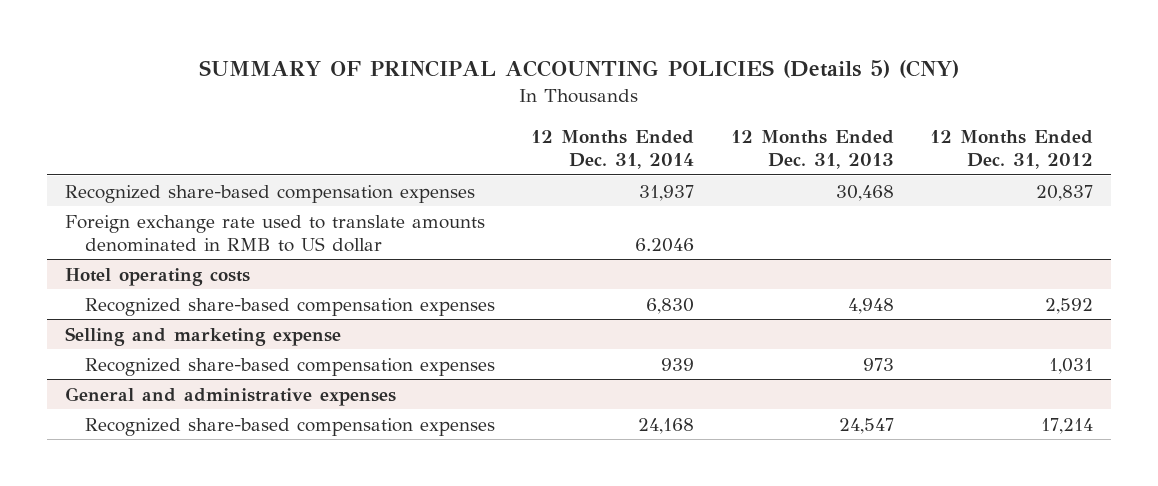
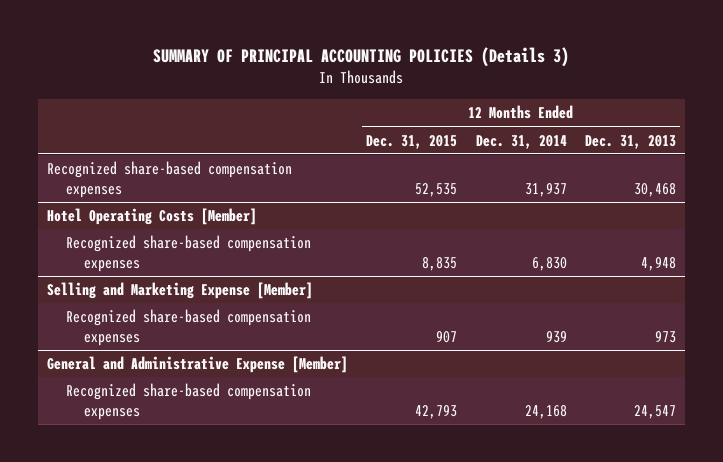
[198,60,959,79] SUMMARY OF PRINCIPAL ACCOUNTING POLICIES (Details 5) (CNY) -> [153,47,570,68] SUMMARY OF PRINCIPAL ACCOUNTING POLICIES (Details 3)
[930,130,1094,170] 12 Months Ended Dec. 31, 2012 -> none
none -> [366,134,458,149] Dec. 31, 2015
[64,214,485,252] Foreign exchange rate used to translate amounts denominated in RMB to US dollar -> none
[64,267,250,286] Hotel operating costs -> [47,208,258,226] Hotel Operating Costs [Member]
[64,326,341,346] Selling and marketing expense -> [47,282,314,300] Selling and Marketing Expense [Member]
[64,386,396,406] General and administrative expenses -> [47,356,349,374] General and Administrative Expense [Member]

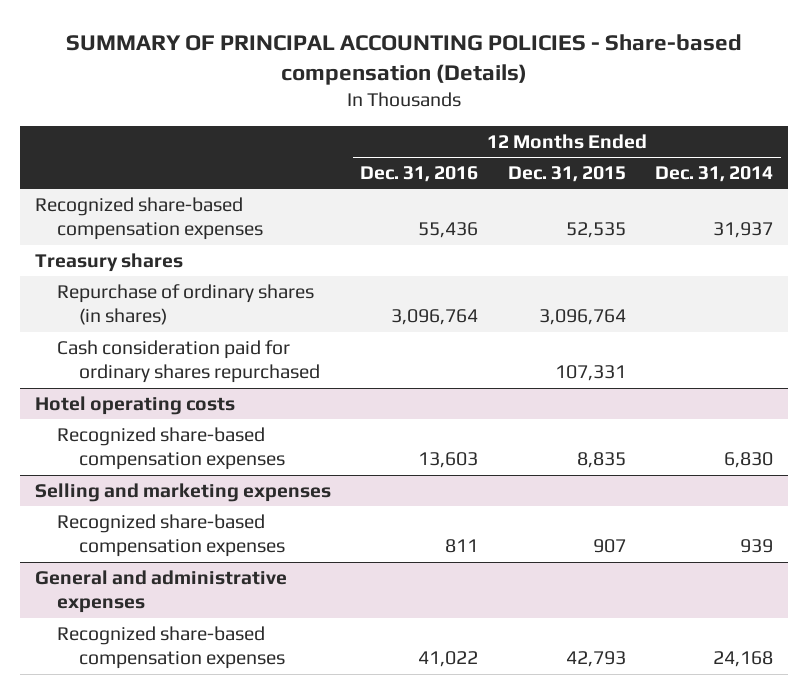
[153,47,570,68] SUMMARY OF PRINCIPAL ACCOUNTING POLICIES (Details 3) -> [65,33,742,86] SUMMARY OF PRINCIPAL ACCOUNTING POLICIES - Share-based compensation (Details)
[584,134,676,149] Dec. 31, 2013 -> none
none -> [360,166,479,183] Dec. 31, 2016
none -> [34,252,183,272] Treasury shares
none -> [57,283,315,326] Repurchase of ordinary shares (in shares)
none -> [57,339,321,384] Cash consideration paid for ordinary shares repurchased
[47,208,258,226] Hotel Operating Costs [Member] -> [34,395,235,415] Hotel operating costs
[47,282,314,300] Selling and Marketing Expense [Member] -> [34,482,331,502] Selling and marketing expenses
[47,356,349,374] General and Administrative Expense [Member] -> [34,569,287,614] General and administrative expenses

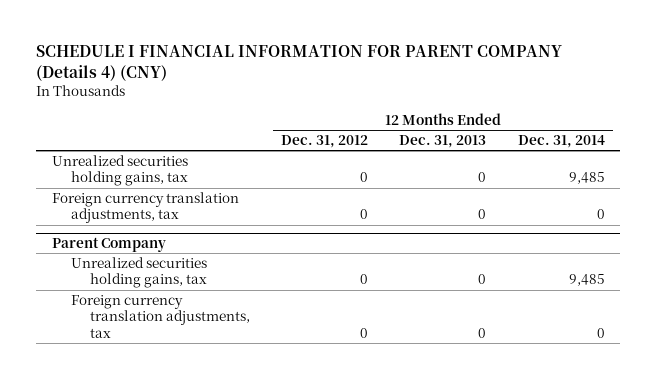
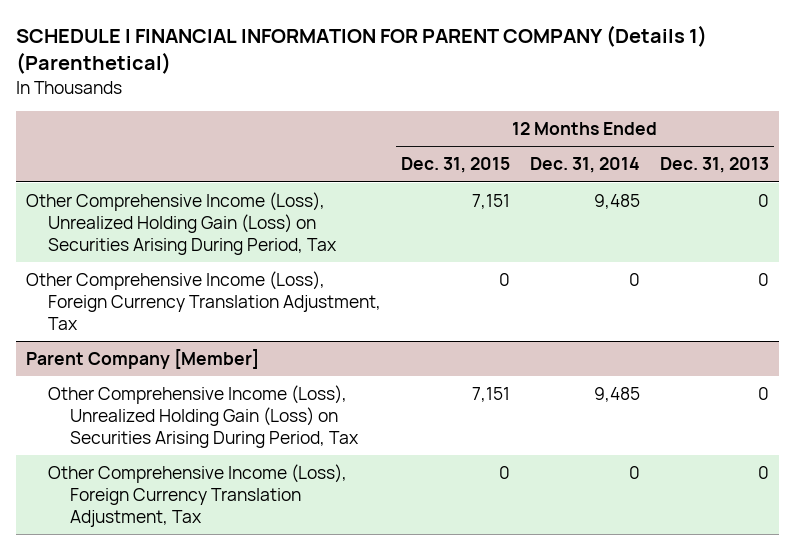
[36,45,563,82] SCHEDULE I FINANCIAL INFORMATION FOR PARENT COMPANY (Details 4) (CNY) -> [16,25,708,75] SCHEDULE I FINANCIAL INFORMATION FOR PARENT COMPANY (Details 1) (Parenthetical)
[281,135,369,149] Dec. 31, 2012 -> none
none -> [400,157,510,174] Dec. 31, 2015
[51,155,188,187] Unrealized securities holding gains, tax -> [25,192,337,256] Other Comprehensive Income (Loss), Unrealized Holding Gain (Loss) on Securities Arising During Period, Tax
[51,192,239,224] Foreign currency translation adjustments, tax -> [25,271,381,331] Other Comprehensive Income (Loss), Foreign Currency Translation Adjustment, Tax
[51,237,166,253] Parent Company -> [25,349,259,370] Parent Company [Member]
[70,257,207,289] Unrealized securities holding gains, tax -> [47,385,359,449] Other Comprehensive Income (Loss), Unrealized Holding Gain (Loss) on Securities Arising During Period, Tax
[70,295,250,338] Foreign currency translation adjustments, tax -> [47,464,347,528] Other Comprehensive Income (Loss), Foreign Currency Translation Adjustment, Tax

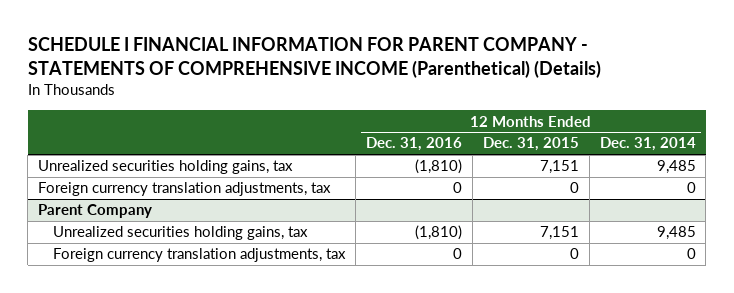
[16,25,708,75] SCHEDULE I FINANCIAL INFORMATION FOR PARENT COMPANY (Details 1) (Parenthetical) -> [27,37,601,78] SCHEDULE I FINANCIAL INFORMATION FOR PARENT COMPANY - STATEMENTS OF COMPREHENSIVE INCOME (Parenthetical) (Details)
[659,157,769,174] Dec. 31, 2013 -> none
none -> [366,137,463,152] Dec. 31, 2016
[25,192,337,256] Other Comprehensive Income (Loss), Unrealized Holding Gain (Loss) on Securities Arising During Period, Tax -> [38,160,294,175] Unrealized securities holding gains, tax
[25,271,381,331] Other Comprehensive Income (Loss), Foreign Currency Translation Adjustment, Tax -> [38,182,332,197] Foreign currency translation adjustments, tax
[25,349,259,370] Parent Company [Member] -> [38,204,153,219] Parent Company
[47,385,359,449] Other Comprehensive Income (Loss), Unrealized Holding Gain (Loss) on Securities Arising During Period, Tax -> [53,226,309,241] Unrealized securities holding gains, tax
[47,464,347,528] Other Comprehensive Income (Loss), Foreign Currency Translation Adjustment, Tax -> [53,248,347,263] Foreign currency translation adjustments, tax

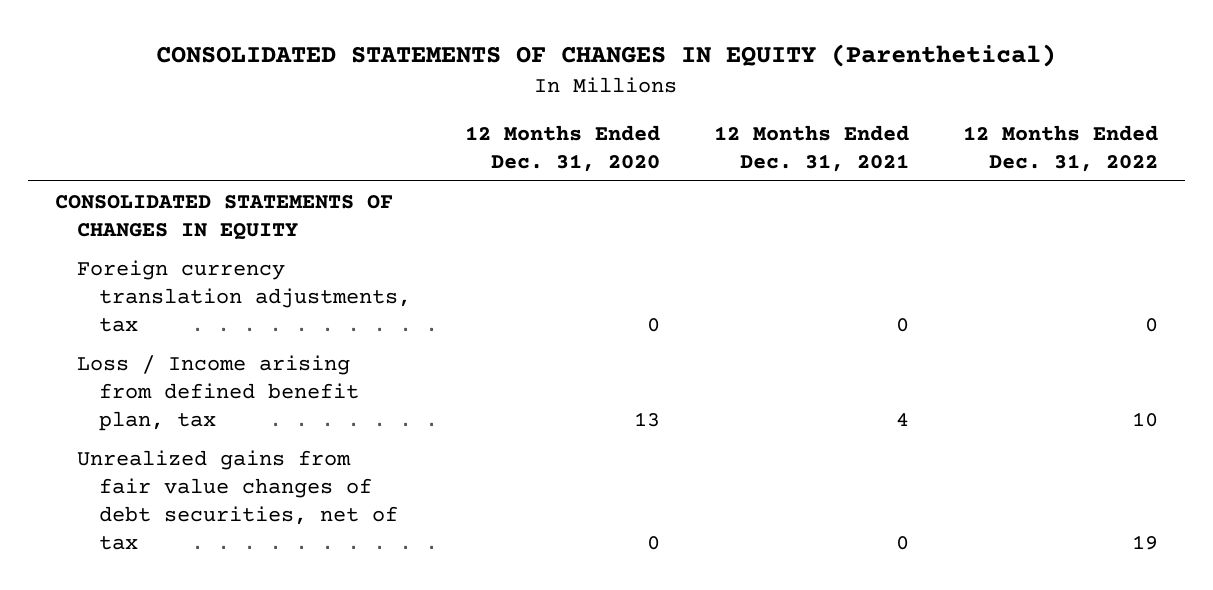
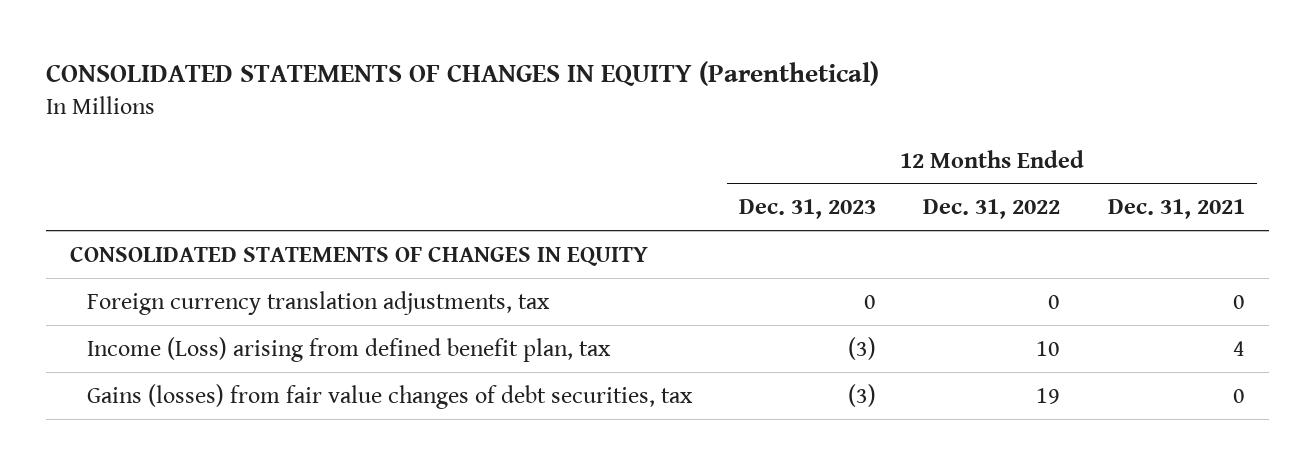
[465,124,661,173] 12 Months Ended Dec. 31, 2020 -> none
none -> [739,199,877,220] Dec. 31, 2023
[76,354,360,432] Loss / Income arising from defined benefit plan, tax -> [86,336,611,362] Income (Loss) arising from defined benefit plan, tax
[76,449,399,551] Unrealized gains from fair value changes of debt securities, net of tax -> [86,383,693,409] Gains (losses) from fair value changes of debt securities, tax

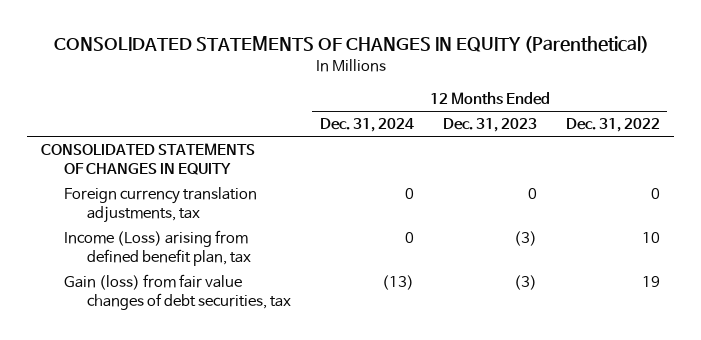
[1107,199,1245,220] Dec. 31, 2021 -> none
none -> [319,118,414,133] Dec. 31, 2024
[86,383,693,409] Gains (losses) from fair value changes of debt securities, tax -> [64,273,291,311] Gain (loss) from fair value changes of debt securities, tax

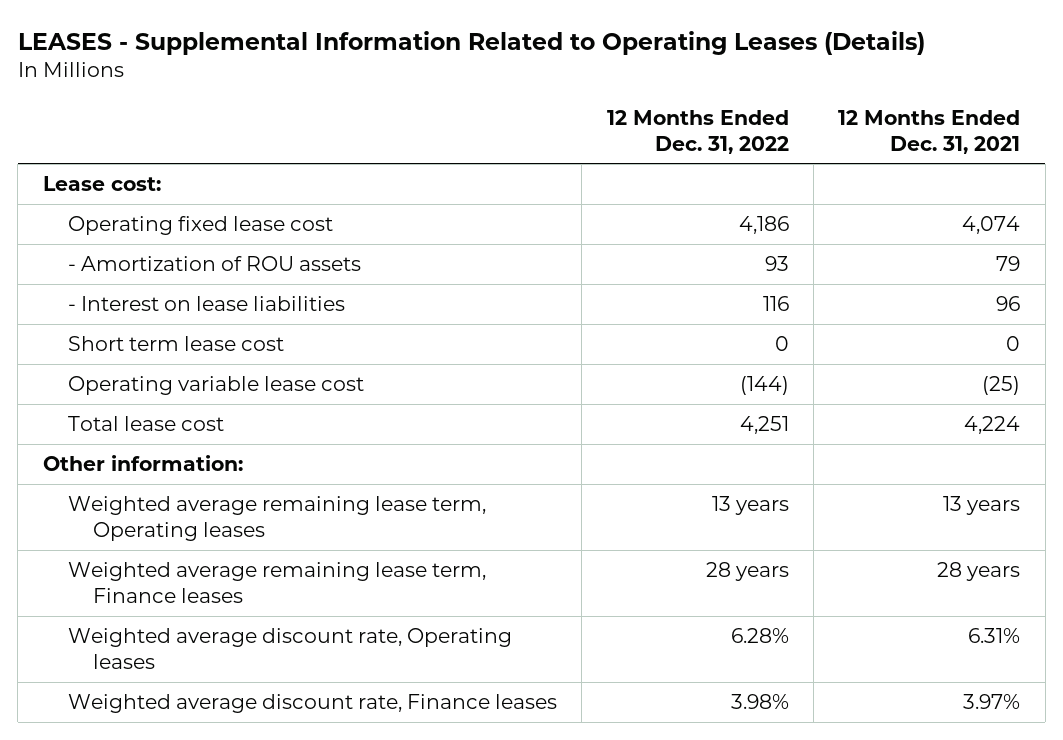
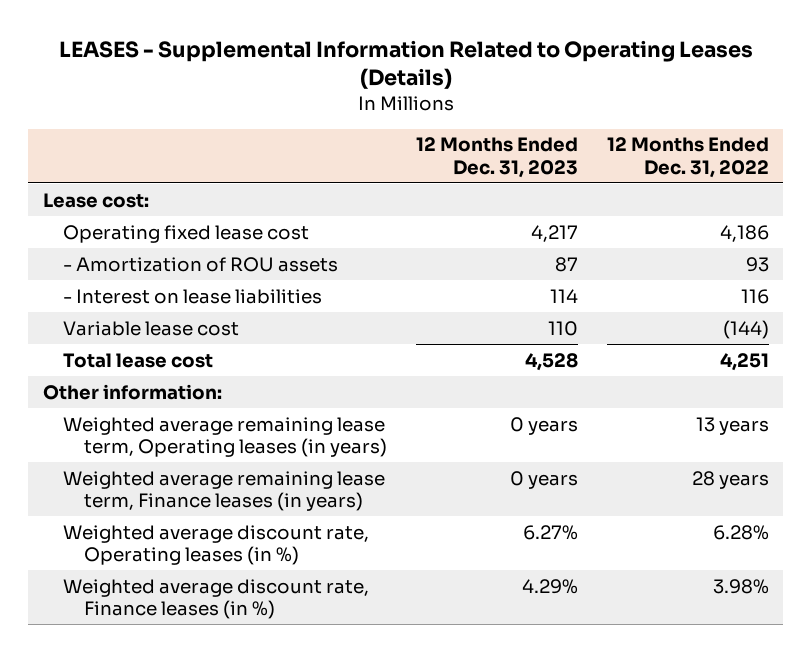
[838,109,1021,154] 12 Months Ended Dec. 31, 2021 -> none
none -> [415,137,578,178] 12 Months Ended Dec. 31, 2023
[67,336,284,352] Short term lease cost -> none
[67,376,364,396] Operating variable lease cost -> [63,320,240,336] Variable lease cost
[67,496,486,541] Weighted average remaining lease term, Operating leases -> [63,416,387,458] Weighted average remaining lease term, Operating leases (in years)
[67,562,486,603] Weighted average remaining lease term, Finance leases -> [63,470,386,512] Weighted average remaining lease term, Finance leases (in years)
[67,628,512,669] Weighted average discount rate, Operating leases -> [63,524,370,566] Weighted average discount rate, Operating leases (in %)
[67,694,557,714] Weighted average discount rate, Finance leases -> [63,578,370,620] Weighted average discount rate, Finance leases (in %)

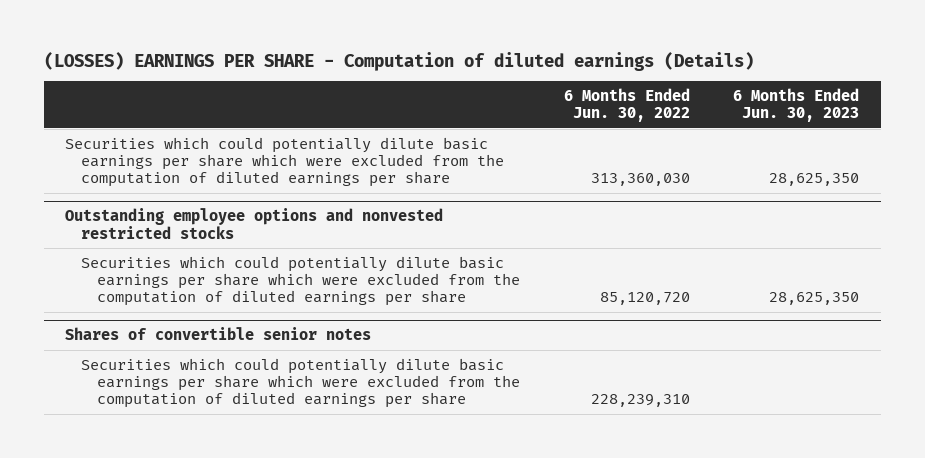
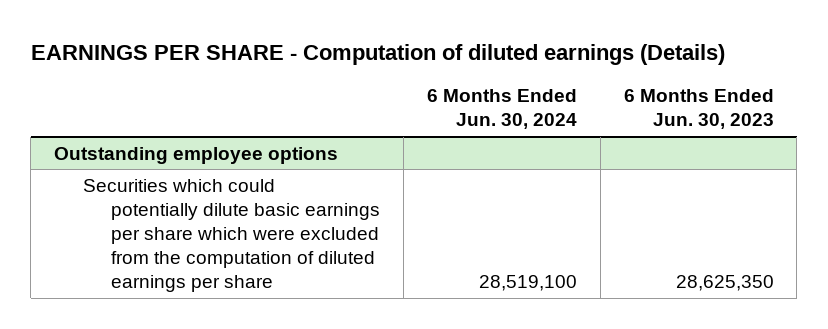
[43,51,754,71] (LOSSES) EARNINGS PER SHARE - Computation of diluted earnings (Details) -> [30,44,725,66] EARNINGS PER SHARE - Computation of diluted earnings (Details)
[563,87,690,123] 6 Months Ended Jun. 30, 2022 -> none
none -> [427,89,578,130] 6 Months Ended Jun. 30, 2024
[65,136,505,188] Securities which could potentially dilute basic earnings per share which were excluded from the computation of diluted earnings per share -> none
[65,208,444,239] Outstanding employee options and nonvested restricted stocks -> [54,146,339,164] Outstanding employee options
[65,327,372,341] Shares of convertible senior notes -> none
[81,357,520,409] Securities which could potentially dilute basic earnings per share which were excluded from the computation of diluted earnings per share -> none

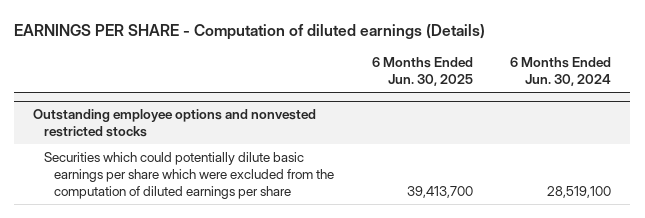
[623,89,774,130] 6 Months Ended Jun. 30, 2023 -> none
none -> [371,57,473,87] 6 Months Ended Jun. 30, 2025
[54,146,339,164] Outstanding employee options -> [33,109,317,138] Outstanding employee options and nonvested restricted stocks

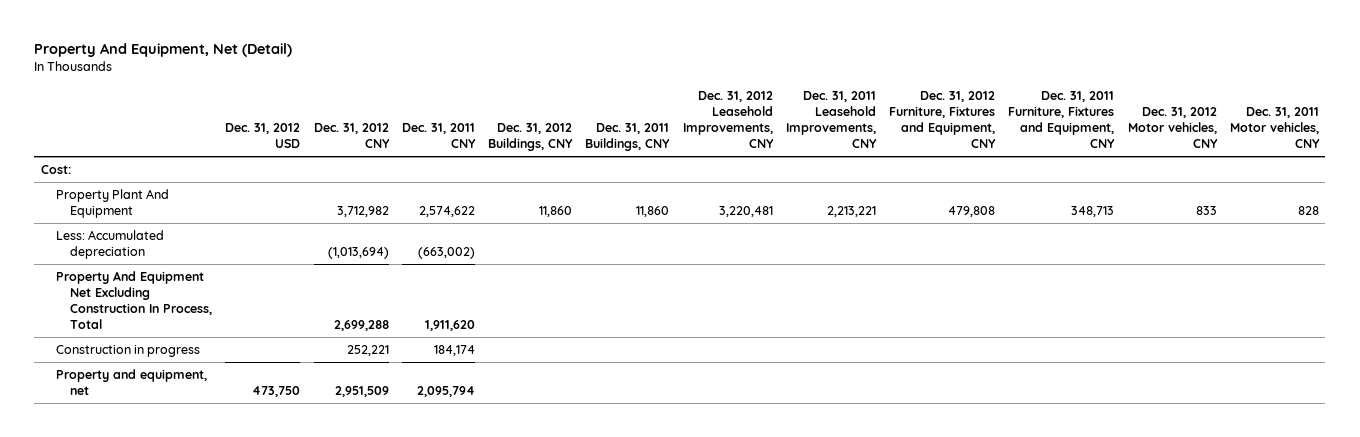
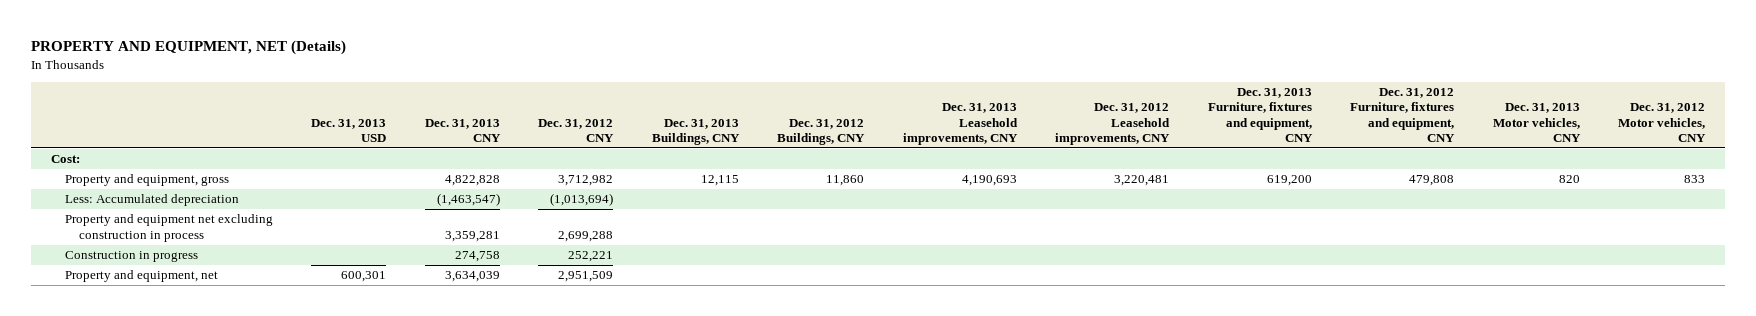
[34,42,293,57] Property And Equipment, Net (Detail) -> [31,40,347,56] PROPERTY AND EQUIPMENT, NET (Details)
[225,123,301,149] Dec. 31, 2012 USD -> none
[401,123,476,149] Dec. 31, 2011 CNY -> none
[585,123,671,152] Dec. 31, 2011 Buildings, CNY -> none
[682,91,774,149] Dec. 31, 2012 Leasehold Improvements, CNY -> none
[785,91,877,149] Dec. 31, 2011 Leasehold Improvements, CNY -> none
[889,91,997,149] Dec. 31, 2012 Furniture, Fixtures and Equipment, CNY -> none
[1008,91,1116,149] Dec. 31, 2011 Furniture, Fixtures and Equipment, CNY -> none
[1229,107,1320,149] Dec. 31, 2011 Motor vehicles, CNY -> none
none -> [311,118,387,142] Dec. 31, 2013 USD
none -> [424,118,501,142] Dec. 31, 2013 CNY
none -> [651,118,740,145] Dec. 31, 2013 Buildings, CNY
none -> [902,103,1018,145] Dec. 31, 2013 Leasehold improvements, CNY
none -> [1055,103,1171,145] Dec. 31, 2012 Leasehold improvements, CNY
none -> [1207,87,1313,142] Dec. 31, 2013 Furniture, fixtures and equipment, CNY
none -> [1350,87,1456,142] Dec. 31, 2012 Furniture, fixtures and equipment, CNY
none -> [1492,103,1581,142] Dec. 31, 2013 Motor vehicles, CNY
[55,188,169,218] Property Plant And Equipment -> [64,174,229,187] Property and equipment, gross
[55,270,213,329] Property And Equipment Net Excluding Construction In Process, Total -> [64,214,273,242] Property and equipment net excluding construction in process

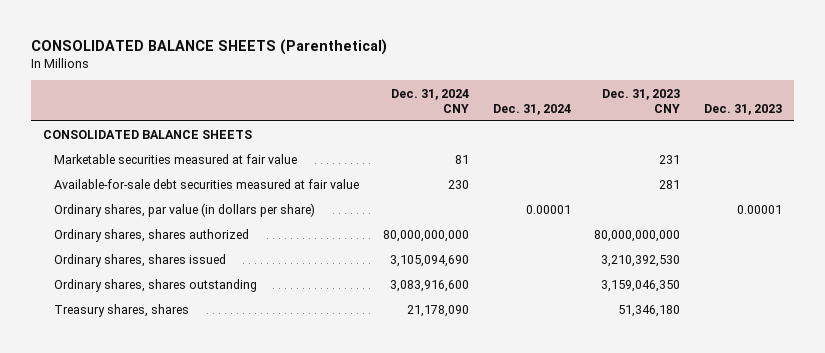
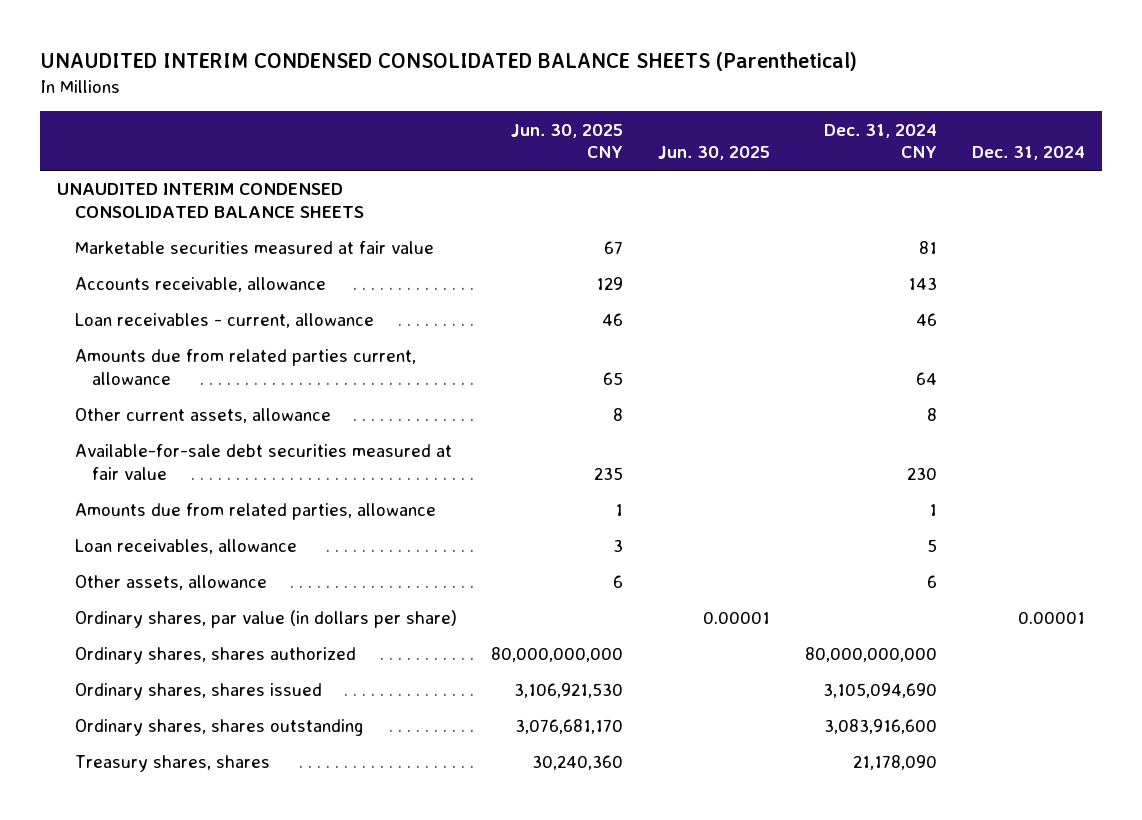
[31,38,388,55] CONSOLIDATED BALANCE SHEETS (Parenthetical) -> [40,52,858,72] UNAUDITED INTERIM CONDENSED CONSOLIDATED BALANCE SHEETS (Parenthetical)
[602,88,681,113] Dec. 31, 2023 CNY -> none
[704,103,783,115] Dec. 31, 2023 -> none
none -> [511,123,624,159] Jun. 30, 2025 CNY
none -> [658,146,771,161] Jun. 30, 2025
[43,130,253,140] CONSOLIDATED BALANCE SHEETS -> [57,183,364,218] UNAUDITED INTERIM CONDENSED CONSOLIDATED BALANCE SHEETS
none -> [74,277,326,293] Accounts receivable, allowance
none -> [74,313,374,329] Loan receivables - current, allowance
none -> [74,349,416,385] Amounts due from related parties current, allowance
none -> [74,408,331,424] Other current assets, allowance
none -> [74,503,436,521] Amounts due from related parties, allowance
none -> [74,539,297,555] Loan receivables, allowance
none -> [74,575,267,591] Other assets, allowance

